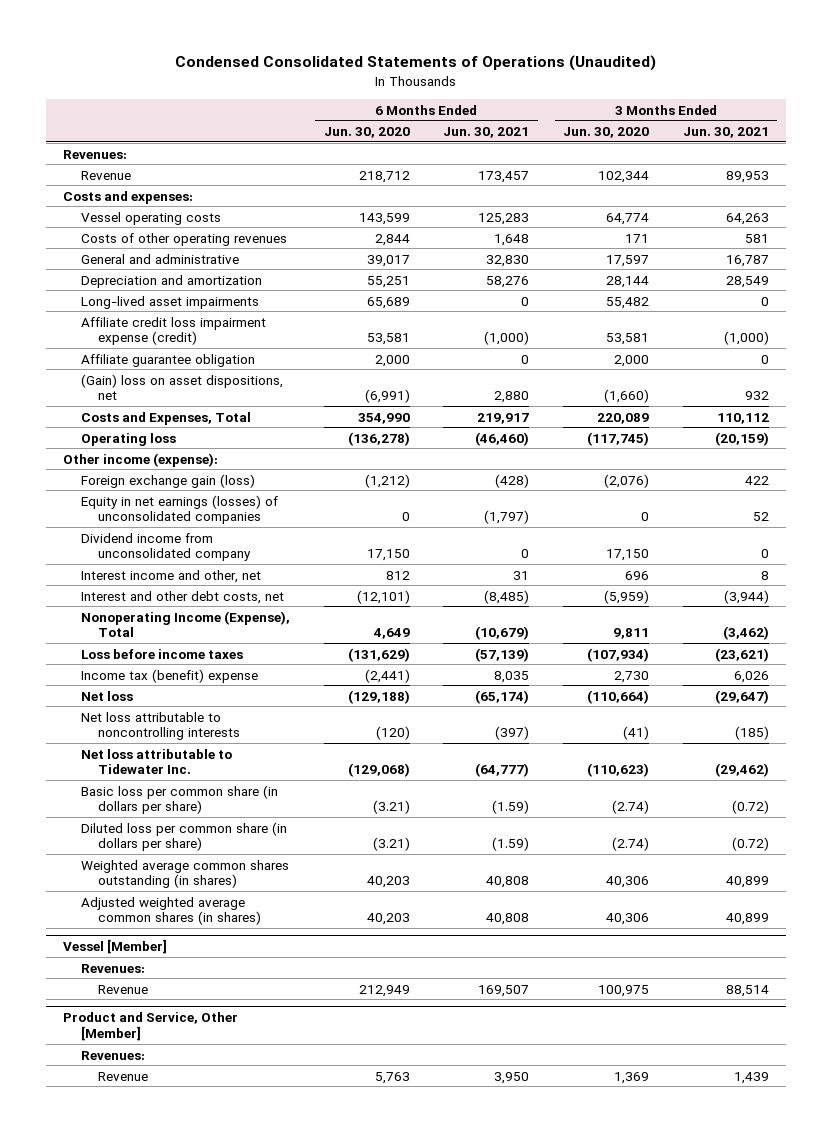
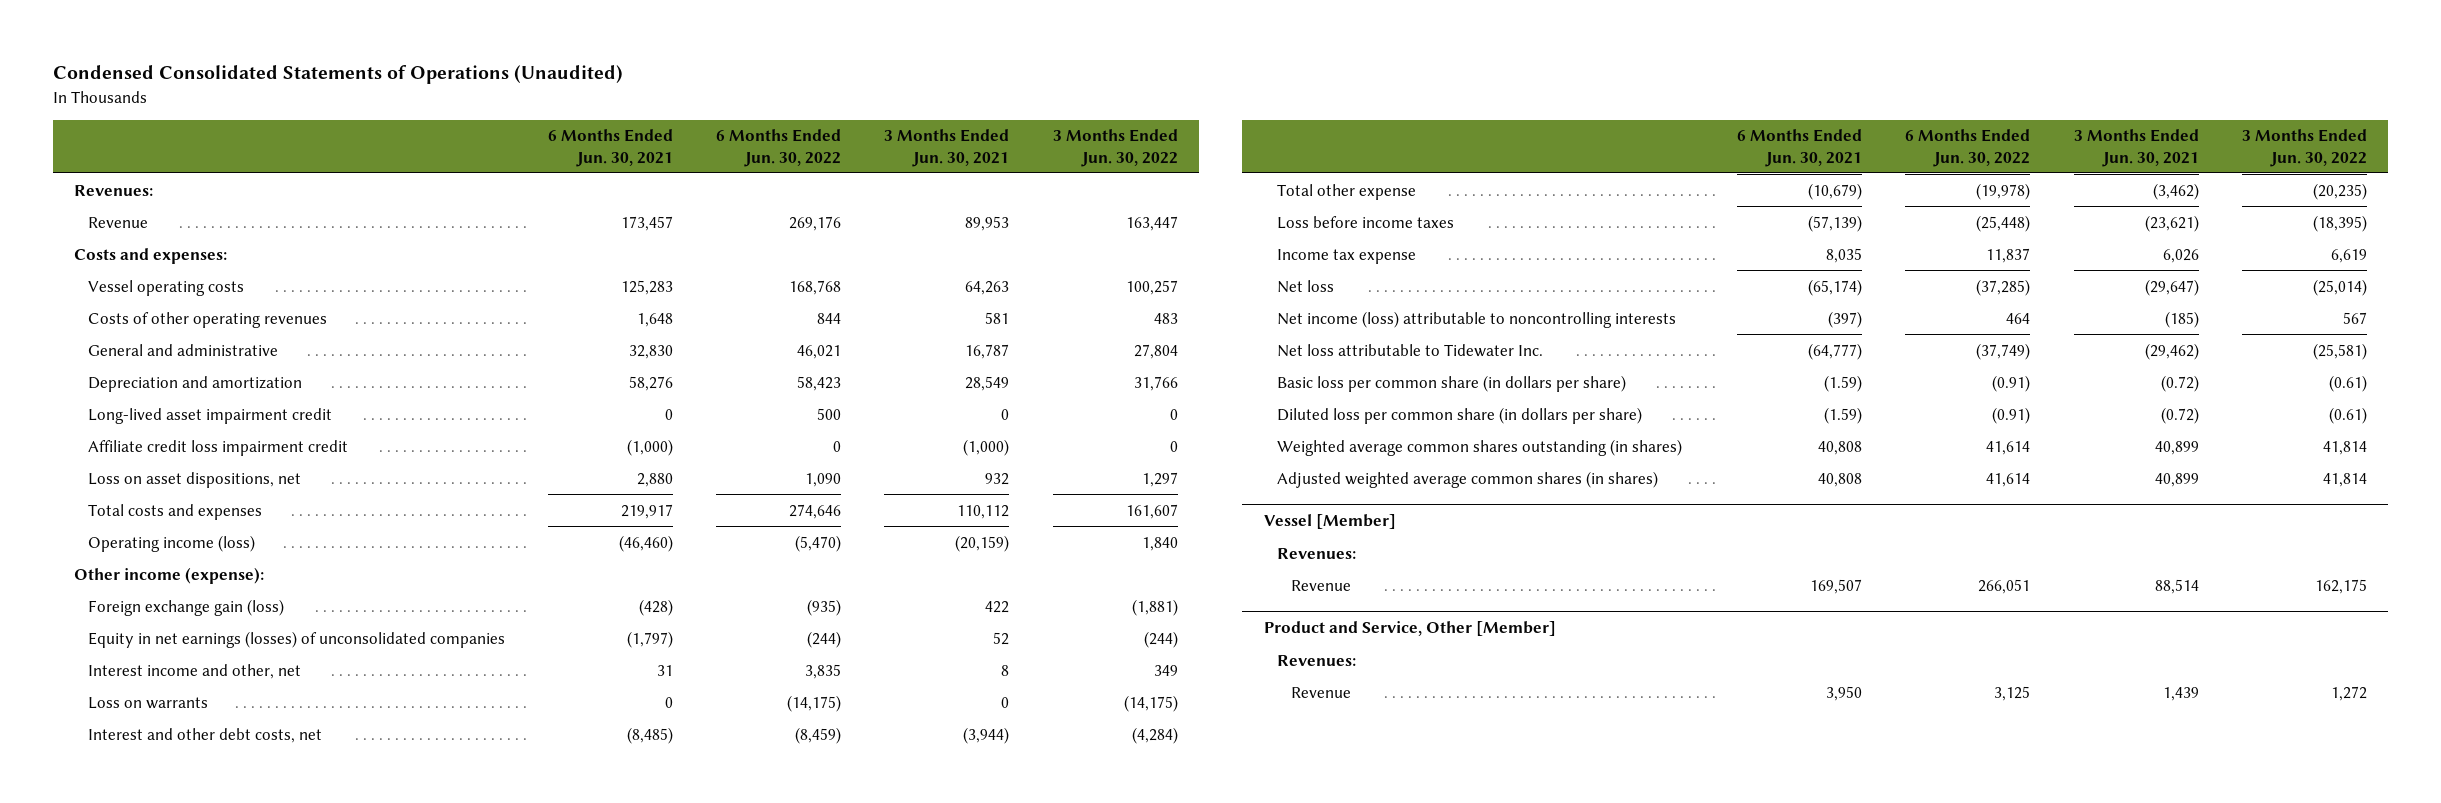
[323,126,410,138] Jun. 30, 2020 -> none
[563,126,650,138] Jun. 30, 2020 -> none
none -> [716,129,842,167] 6 Months Ended Jun. 30, 2022
none -> [1052,129,1178,167] 3 Months Ended Jun. 30, 2022
[80,353,255,367] Affiliate guarantee obligation -> none
[80,295,259,309] Long-lived asset impairments -> [87,407,332,424] Long-lived asset impairment credit
[80,316,266,346] Affiliate credit loss impairment expense (credit) -> [87,439,348,456] Affiliate credit loss impairment credit
[80,373,283,401] (Gain) loss on asset dispositions, net -> [87,471,301,488] Loss on asset dispositions, net
[80,411,251,425] Costs and Expenses, Total -> [87,503,262,520] Total costs and expenses
[80,432,176,446] Operating loss -> [87,534,255,552] Operating income (loss)
[80,532,252,562] Dividend income from unconsolidated company -> none
none -> [87,696,208,709] Loss on warrants
[80,610,290,638] Nonoperating Income (Expense), Total -> [1277,183,1417,200] Total other expense
[80,668,258,683] Income tax (benefit) expense -> [1277,248,1417,264] Income tax expense
[80,711,241,741] Net loss attributable to noncontrolling interests -> [1277,310,1677,328] Net income (loss) attributable to noncontrolling interests

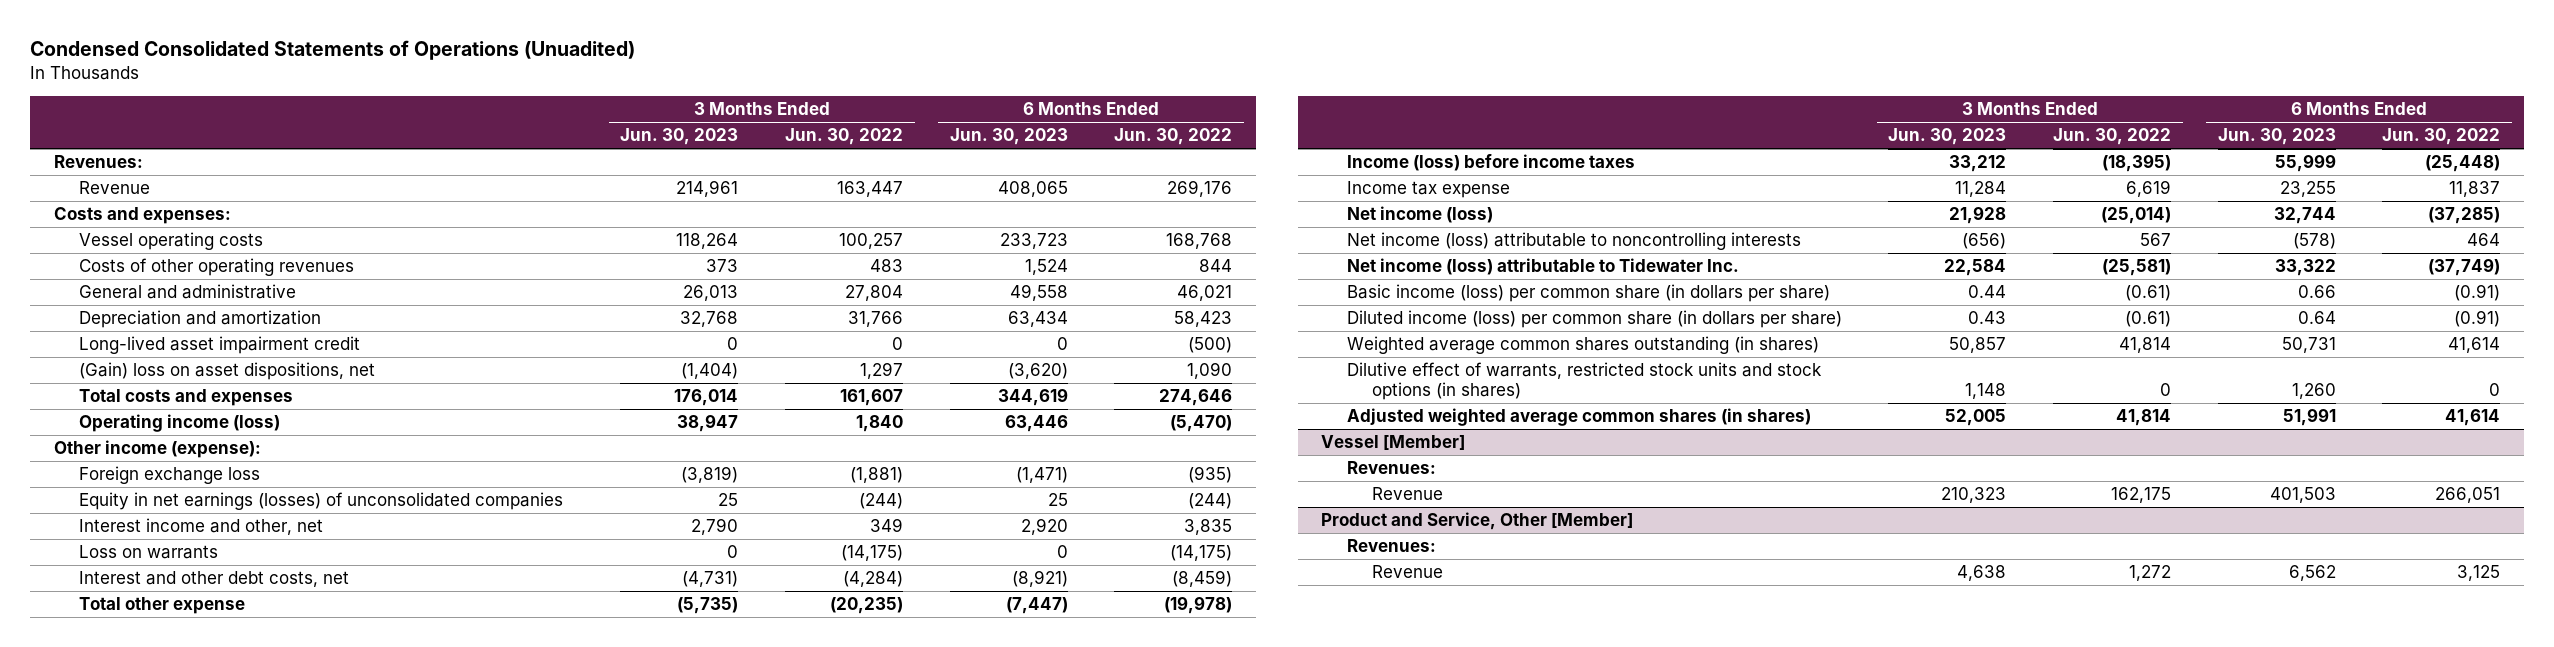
[52,65,623,85] Condensed Consolidated Statements of Operations (Unaudited) -> [30,40,636,61] Condensed Consolidated Statements of Operations (Unuadited)
[548,129,674,167] 6 Months Ended Jun. 30, 2021 -> none
[884,129,1010,167] 3 Months Ended Jun. 30, 2021 -> none
none -> [620,128,739,146] Jun. 30, 2023
none -> [949,128,1068,146] Jun. 30, 2023
[87,439,348,456] Affiliate credit loss impairment credit -> none
[817,407,842,420] 500 -> [1188,337,1233,354] (500)
[87,471,301,488] Loss on asset dispositions, net -> [78,362,375,381] (Gain) loss on asset dispositions, net
[87,598,284,616] Foreign exchange gain (loss) -> [78,466,260,485] Foreign exchange loss
[1277,215,1455,229] Loss before income taxes -> [1346,154,1635,172] Income (loss) before income taxes
[1277,279,1335,293] Net loss -> [1346,206,1493,224] Net income (loss)
[1277,343,1544,357] Net loss attributable to Tidewater Inc. -> [1346,258,1739,276] Net income (loss) attributable to Tidewater Inc.
[1277,374,1627,392] Basic loss per common share (in dollars per share) -> [1346,284,1830,303] Basic income (loss) per common share (in dollars per share)
[1277,406,1643,424] Diluted loss per common share (in dollars per share) -> [1346,310,1842,329] Diluted income (loss) per common share (in dollars per share)
none -> [1346,362,1822,401] Dilutive effect of warrants, restricted stock units and stock options (in shares)

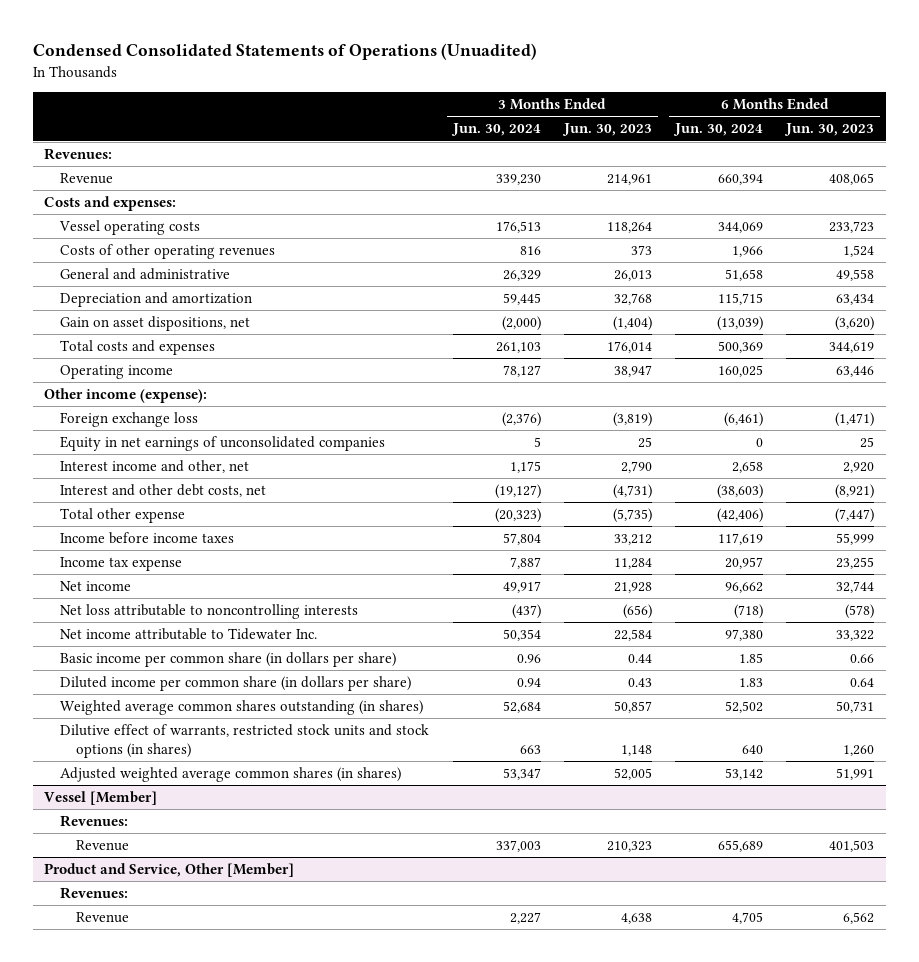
[785,128,904,146] Jun. 30, 2022 -> none
[1114,128,1233,146] Jun. 30, 2022 -> none
none -> [450,123,541,137] Jun. 30, 2024
none -> [672,123,763,137] Jun. 30, 2024
[78,336,360,355] Long-lived asset impairment credit -> none
[78,362,375,381] (Gain) loss on asset dispositions, net -> [60,316,251,332] Gain on asset dispositions, net
[78,414,280,433] Operating income (loss) -> [60,365,174,380] Operating income
[78,492,563,511] Equity in net earnings (losses) of unconsolidated companies -> [60,436,386,452] Equity in net earnings of unconsolidated companies
[78,545,218,560] Loss on warrants -> none
[1346,154,1635,172] Income (loss) before income taxes -> [60,532,235,545] Income before income taxes
[1346,206,1493,224] Net income (loss) -> [60,581,132,592] Net income
[1346,232,1801,251] Net income (loss) attributable to noncontrolling interests -> [60,604,359,620] Net loss attributable to noncontrolling interests
[1346,258,1739,276] Net income (loss) attributable to Tidewater Inc. -> [60,628,318,641] Net income attributable to Tidewater Inc.
[1346,284,1830,303] Basic income (loss) per common share (in dollars per share) -> [60,652,397,668] Basic income per common share (in dollars per share)
[1346,310,1842,329] Diluted income (loss) per common share (in dollars per share) -> [60,676,412,692] Diluted income per common share (in dollars per share)

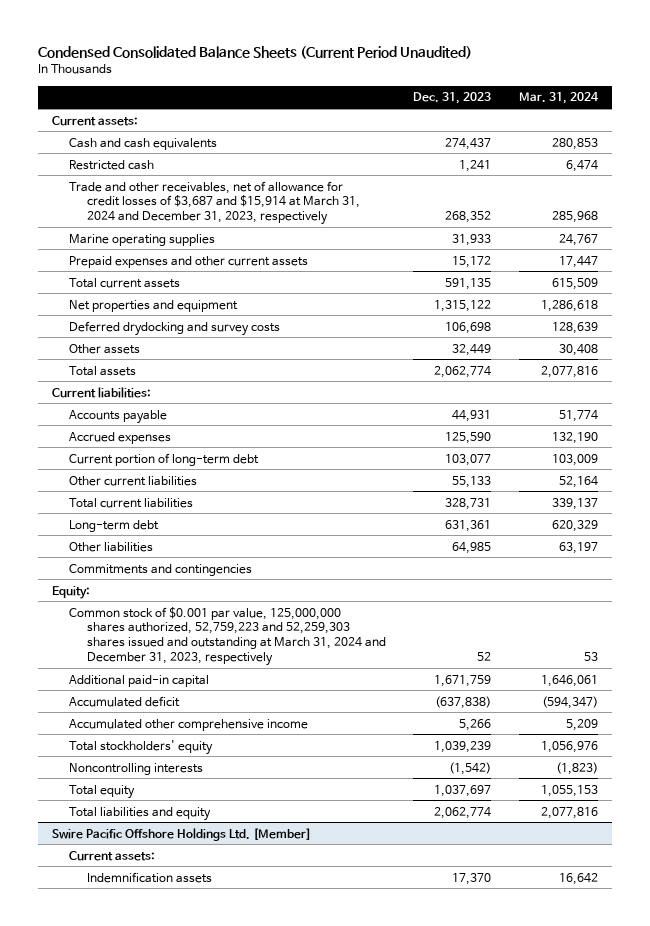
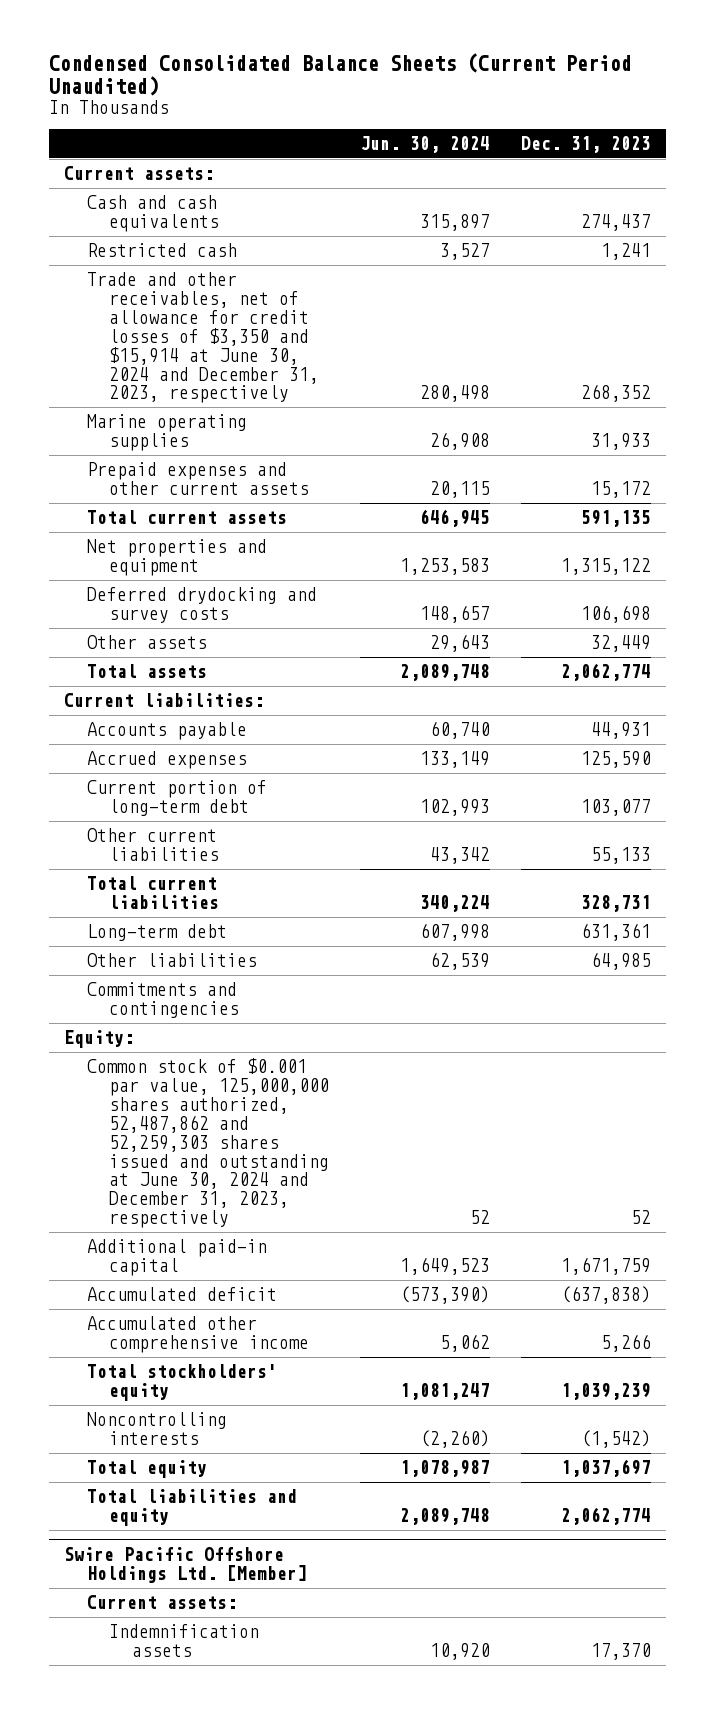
[518,92,599,105] Mar. 31, 2024 -> none
none -> [360,136,491,154] Jun. 30, 2024
[69,180,360,226] Trade and other receivables, net of allowance for credit losses of $3,687 and $15,914 at March 31, 2024 and December 31, 2023, respectively -> [86,272,320,404] Trade and other receivables, net of allowance for credit losses of $3,350 and $15,914 at June 30, 2024 and December 31, 2023, respectively
[69,606,386,666] Common stock of $0.001 par value, 125,000,000 shares authorized, 52,759,223 and 52,259,303 shares issued and outstanding at March 31, 2024 and December 31, 2023, respectively -> [86,1058,330,1229] Common stock of $0.001 par value, 125,000,000 shares authorized, 52,487,862 and 52,259,303 shares issued and outstanding at June 30, 2024 and December 31, 2023, respectively

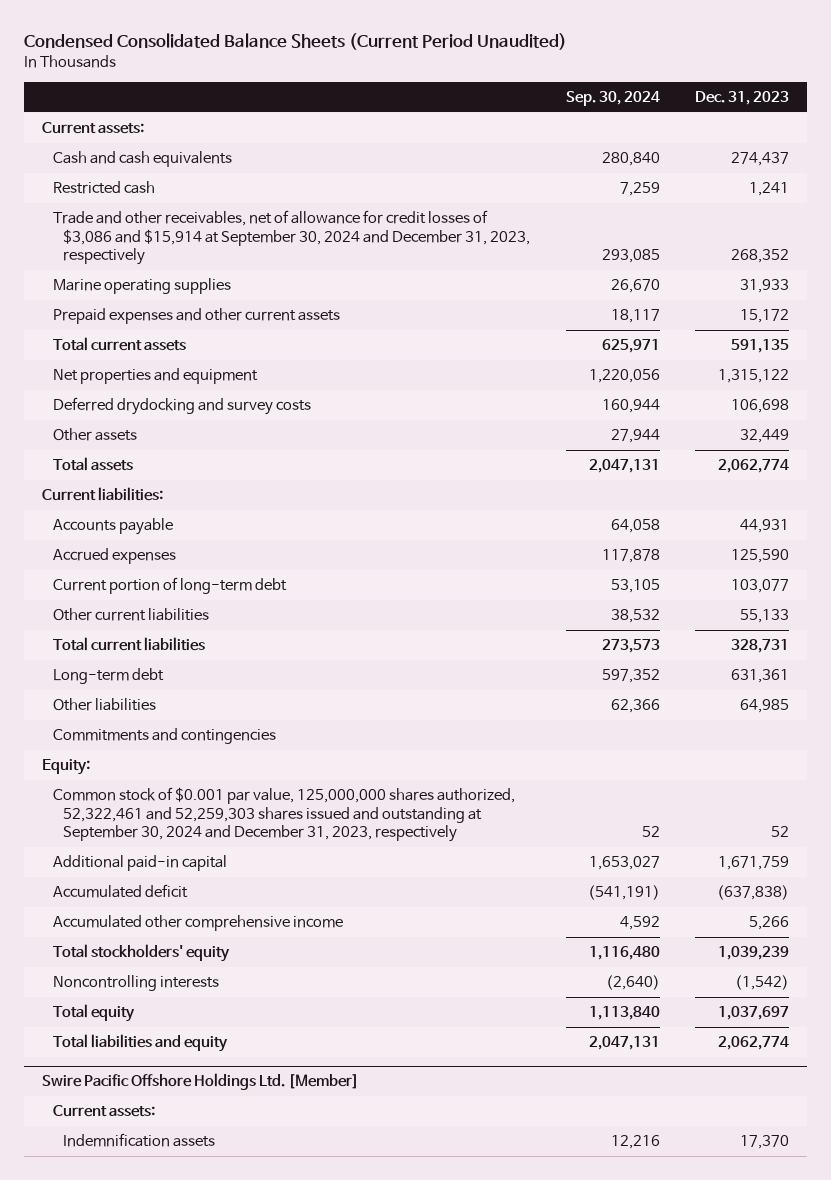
[360,136,491,154] Jun. 30, 2024 -> none
none -> [565,91,660,107] Sep. 30, 2024
[86,272,320,404] Trade and other receivables, net of allowance for credit losses of $3,350 and $15,914 at June 30, 2024 and December 31, 2023, respectively -> [52,210,531,266] Trade and other receivables, net of allowance for credit losses of $3,086 and $15,914 at September 30, 2024 and December 31, 2023, respectively
[86,1058,330,1229] Common stock of $0.001 par value, 125,000,000 shares authorized, 52,487,862 and 52,259,303 shares issued and outstanding at June 30, 2024 and December 31, 2023, respectively -> [52,787,515,843] Common stock of $0.001 par value, 125,000,000 shares authorized, 52,322,461 and 52,259,303 shares issued and outstanding at September 30, 2024 and December 31, 2023, respectively

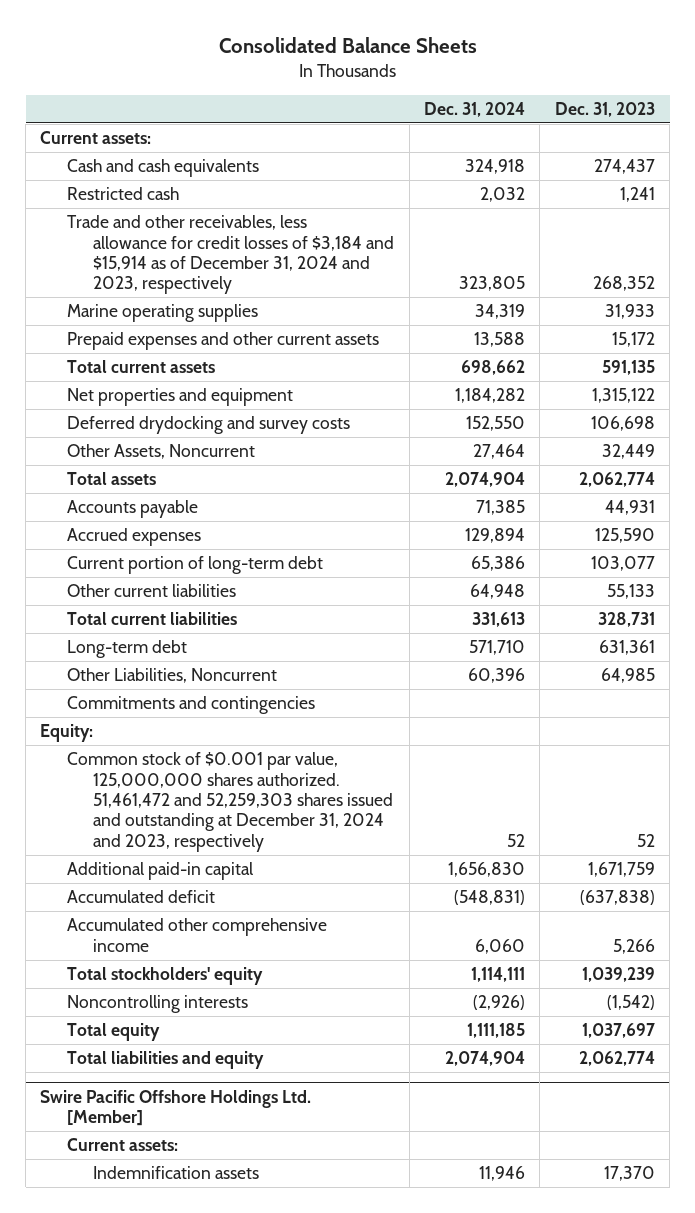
[24,33,568,51] Condensed Consolidated Balance Sheets (Current Period Unaudited) -> [218,36,477,53] Consolidated Balance Sheets
[565,91,660,107] Sep. 30, 2024 -> none
none -> [423,101,525,117] Dec. 31, 2024
[52,210,531,266] Trade and other receivables, net of allowance for credit losses of $3,086 and $15,914 at September 30, 2024 and December 31, 2023, respectively -> [66,215,395,295] Trade and other receivables, less allowance for credit losses of $3,184 and $15,914 as of December 31, 2024 and 2023, respectively
[52,428,137,442] Other assets -> [66,444,255,460] Other Assets, Noncurrent
[41,487,163,502] Current liabilities: -> none
[52,698,156,712] Other liabilities -> [66,668,277,684] Other Liabilities, Noncurrent
[52,787,515,843] Common stock of $0.001 par value, 125,000,000 shares authorized, 52,322,461 and 52,259,303 shares issued and outstanding at September 30, 2024 and December 31, 2023, respectively -> [66,752,394,852] Common stock of $0.001 par value, 125,000,000 shares authorized. 51,461,472 and 52,259,303 shares issued and outstanding at December 31, 2024 and 2023, respectively

